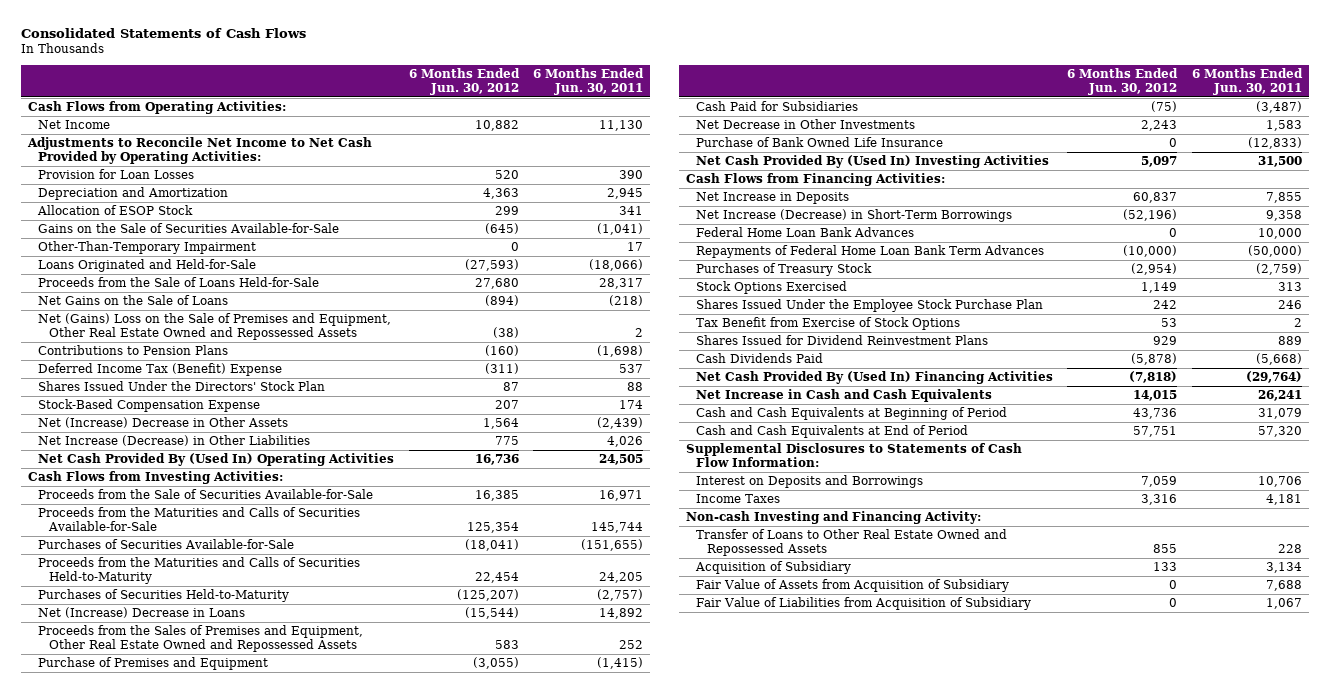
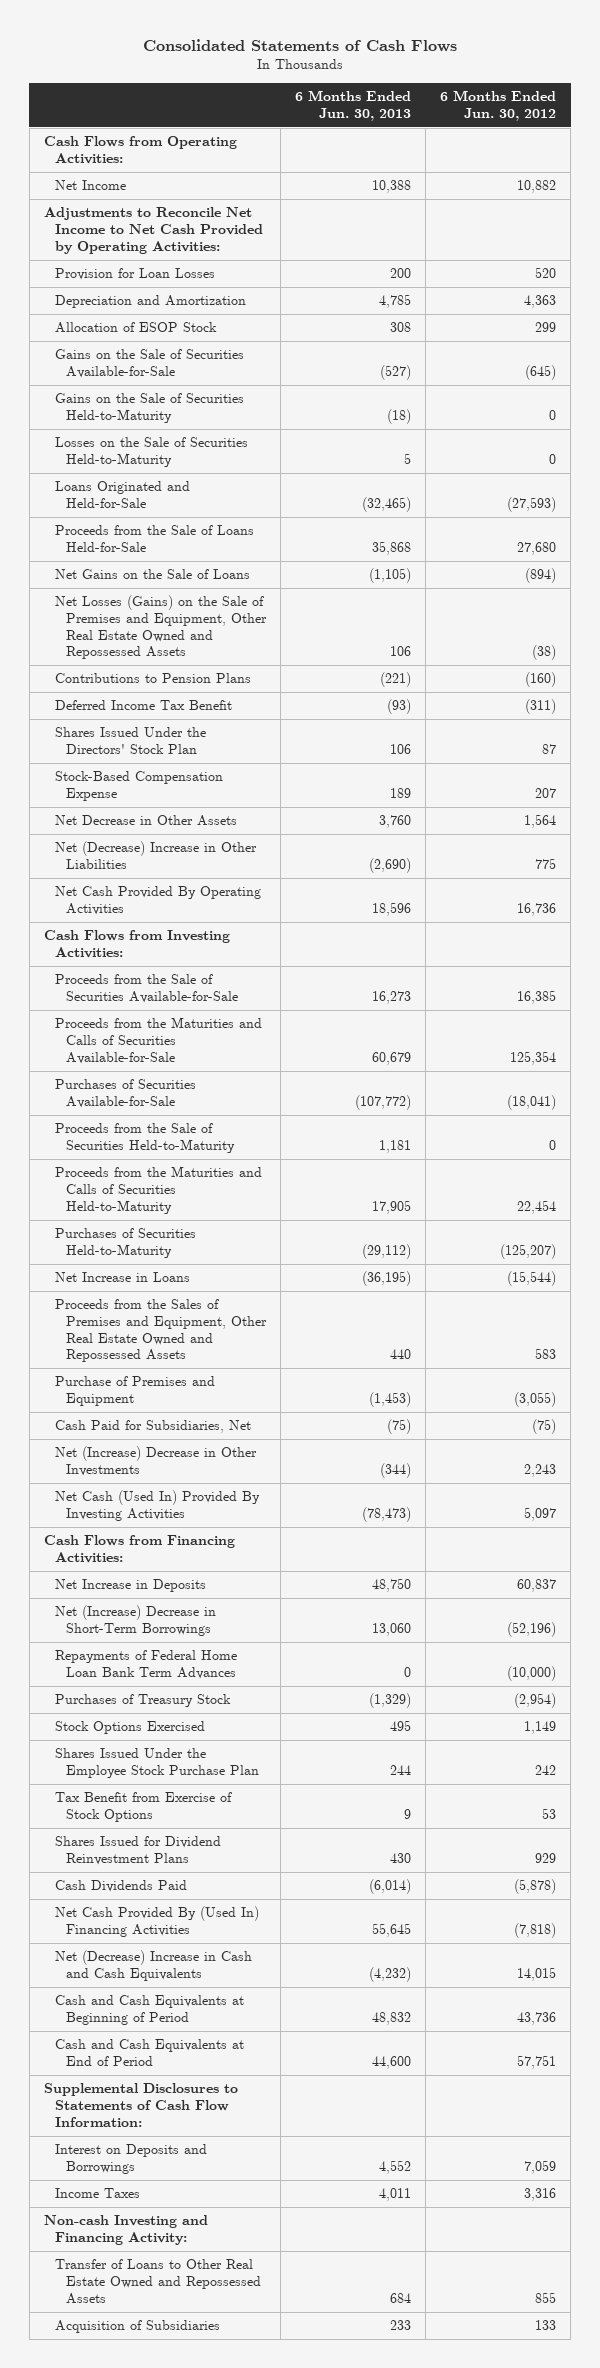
[533,67,645,95] 6 Months Ended Jun. 30, 2011 -> none
none -> [295,90,412,121] 6 Months Ended Jun. 30, 2013
[38,241,257,255] Other-Than-Temporary Impairment -> none
none -> [55,393,245,424] Gains on the Sale of Securities Held-to-Maturity
none -> [55,437,249,468] Losses on the Sale of Securities Held-to-Maturity
[38,313,392,340] Net (Gains) Loss on the Sale of Premises and Equipment, Other Real Estate Owned and Repossessed Assets -> [55,595,268,660] Net Losses (Gains) on the Sale of Premises and Equipment, Other Real Estate Owned and Repossessed Assets
[38,363,283,377] Deferred Income Tax (Benefit) Expense -> [55,700,233,711] Deferred Income Tax Benefit
[38,417,289,429] Net (Increase) Decrease in Other Assets -> [55,815,238,827] Net Decrease in Other Assets
[38,435,311,447] Net Increase (Decrease) in Other Liabilities -> [55,841,258,870] Net (Decrease) Increase in Other Liabilities
[38,453,395,467] Net Cash Provided By (Used In) Operating Activities -> [55,886,262,916] Net Cash Provided By Operating Activities
none -> [55,1123,236,1154] Proceeds from the Sale of Securities Held-to-Maturity
[38,607,246,619] Net (Increase) Decrease in Loans -> [55,1272,191,1283] Net Increase in Loans
[696,137,944,148] Purchase of Bank Owned Life Insurance -> none
[696,101,859,112] Cash Paid for Subsidiaries -> [55,1420,252,1434] Cash Paid for Subsidiaries, Net
[696,119,916,130] Net Decrease in Other Investments -> [55,1446,258,1477] Net (Increase) Decrease in Other Investments
[696,155,1050,169] Net Cash Provided By (Used In) Investing Activities -> [55,1490,261,1522] Net Cash (Used In) Provided By Investing Activities
[696,227,915,238] Federal Home Loan Bank Advances -> none
[696,209,1013,223] Net Increase (Decrease) in Short-Term Borrowings -> [55,1605,217,1637] Net (Increase) Decrease in Short-Term Borrowings
[696,389,993,403] Net Increase in Cash and Cash Equivalents -> [55,1950,253,1982] Net (Decrease) Increase in Cash and Cash Equivalents
[696,579,1010,593] Fair Value of Assets from Acquisition of Subsidiary -> none
[696,597,1032,611] Fair Value of Liabilities from Acquisition of Subsidiary -> none
[695,561,852,575] Acquisition of Subsidiary -> [55,2320,221,2334] Acquisition of Subsidiaries

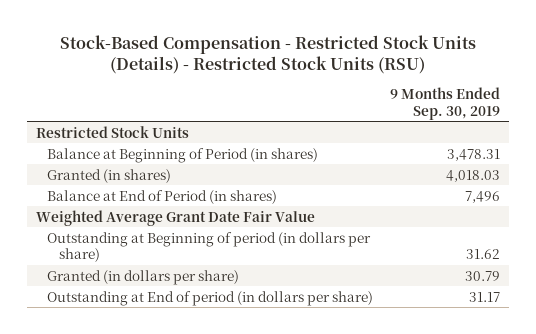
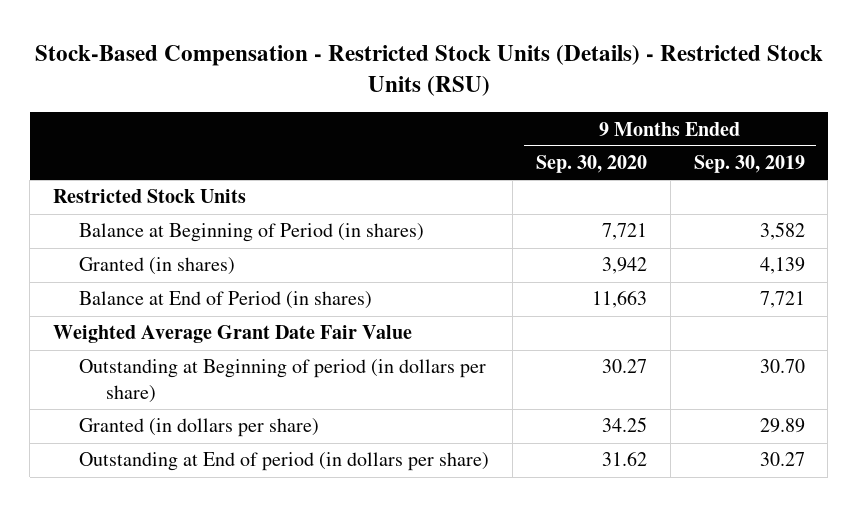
none -> [536,155,648,174] Sep. 30, 2020
[447,148,501,161] 3,478.31 -> [759,222,805,241] 3,582
[446,169,501,182] 4,018.03 -> [759,257,805,275] 4,139
[465,190,501,203] 7,496 -> [759,291,805,309] 7,721
[466,249,501,260] 31.62 -> [759,359,805,374] 30.70
[465,270,501,281] 30.79 -> [759,418,805,434] 29.89
[469,291,501,302] 31.17 -> [759,452,805,467] 30.27

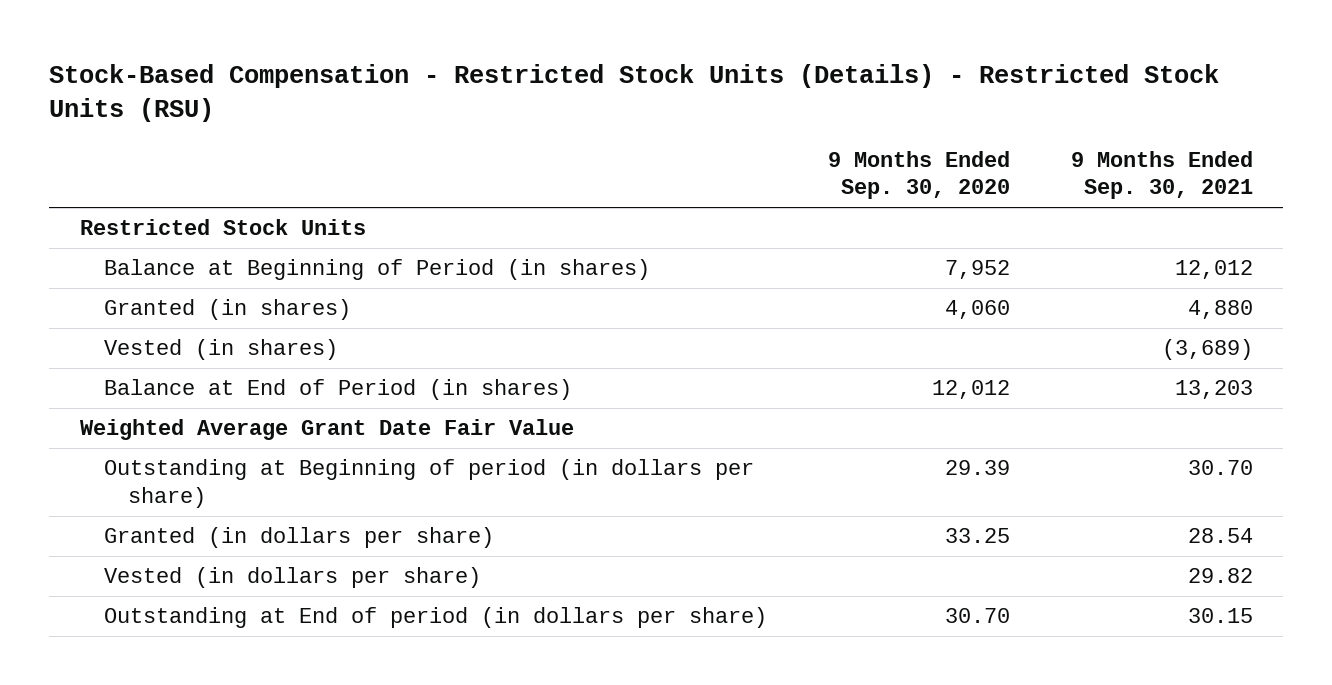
[693,155,805,174] Sep. 30, 2019 -> none
none -> [1070,150,1253,200] 9 Months Ended Sep. 30, 2021
[602,223,648,241] 7,721 -> [944,260,1010,280] 7,952
[602,257,648,275] 3,942 -> [944,300,1010,320] 4,060
none -> [103,339,338,361] Vested (in shares)
[592,290,648,309] 11,663 -> [931,380,1010,400] 12,012
[602,359,648,374] 30.27 -> [944,460,1010,476] 29.39
[602,417,648,433] 34.25 -> [944,528,1010,544] 33.25
none -> [103,567,481,589] Vested (in dollars per share)
[602,451,648,467] 31.62 -> [944,608,1010,624] 30.70

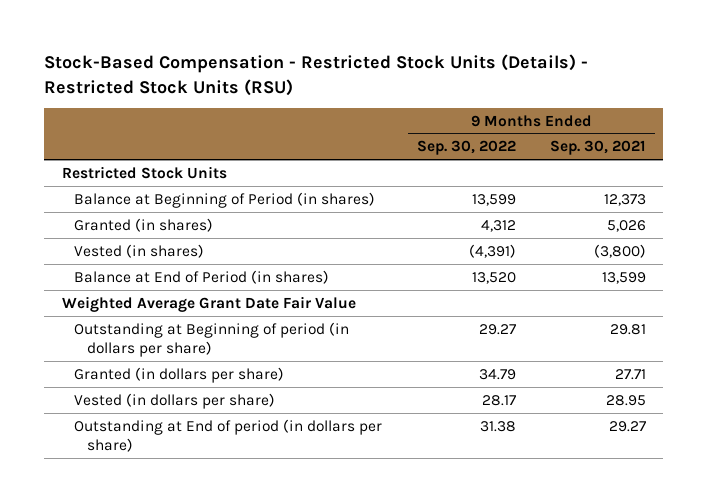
[827,150,1010,200] 9 Months Ended Sep. 30, 2020 -> none
none -> [416,140,516,156] Sep. 30, 2022
[1174,260,1253,280] 12,012 -> [604,193,647,206] 12,373
[1187,300,1253,320] 4,880 -> [607,219,647,232] 5,026
[1161,339,1253,361] (3,689) -> [594,243,647,258] (3,800)
[1174,380,1253,400] 13,203 -> [602,271,647,284] 13,599
[1187,460,1253,476] 30.70 -> [610,323,647,335] 29.81
[1187,528,1253,544] 28.54 -> [615,368,647,380] 27.71
[1187,568,1253,584] 29.82 -> [606,394,647,406] 28.95
[1187,608,1253,624] 30.15 -> [609,420,647,432] 29.27

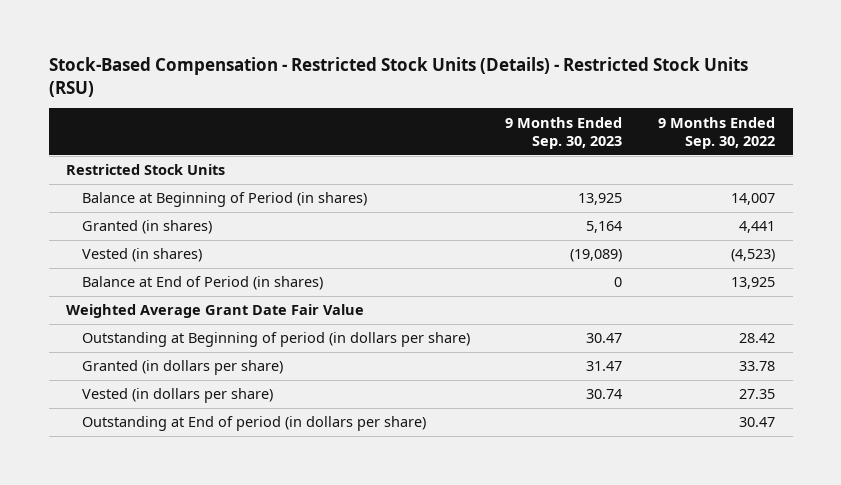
[550,140,647,156] Sep. 30, 2021 -> none
none -> [505,116,623,150] 9 Months Ended Sep. 30, 2023
[471,193,516,206] 13,599 -> [731,193,776,206] 14,007
[480,219,516,232] 4,312 -> [739,221,776,234] 4,441
[468,243,516,258] (4,391) -> [731,249,776,263] (4,523)
[471,271,516,284] 13,520 -> [731,277,776,290] 13,925
[478,323,516,335] 29.27 -> [739,333,776,344] 28.42
[478,368,516,380] 34.79 -> [739,361,776,372] 33.78
[481,394,516,406] 28.17 -> [739,389,776,400] 27.35
[479,420,516,432] 31.38 -> [739,417,776,428] 30.47

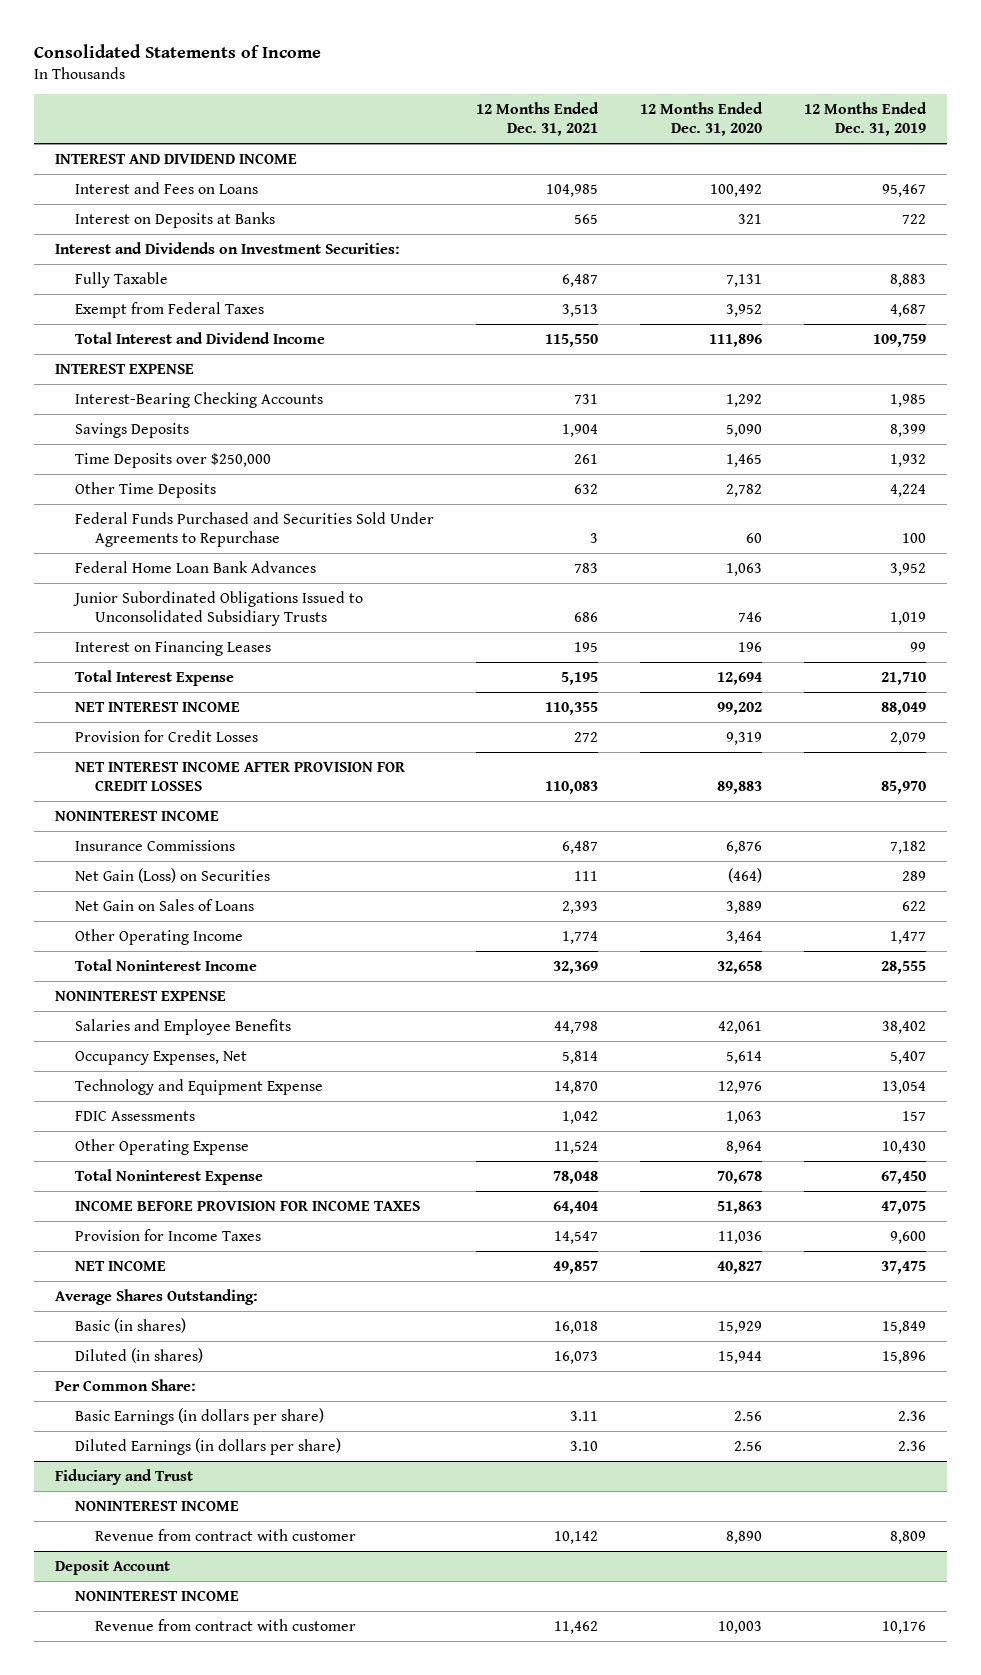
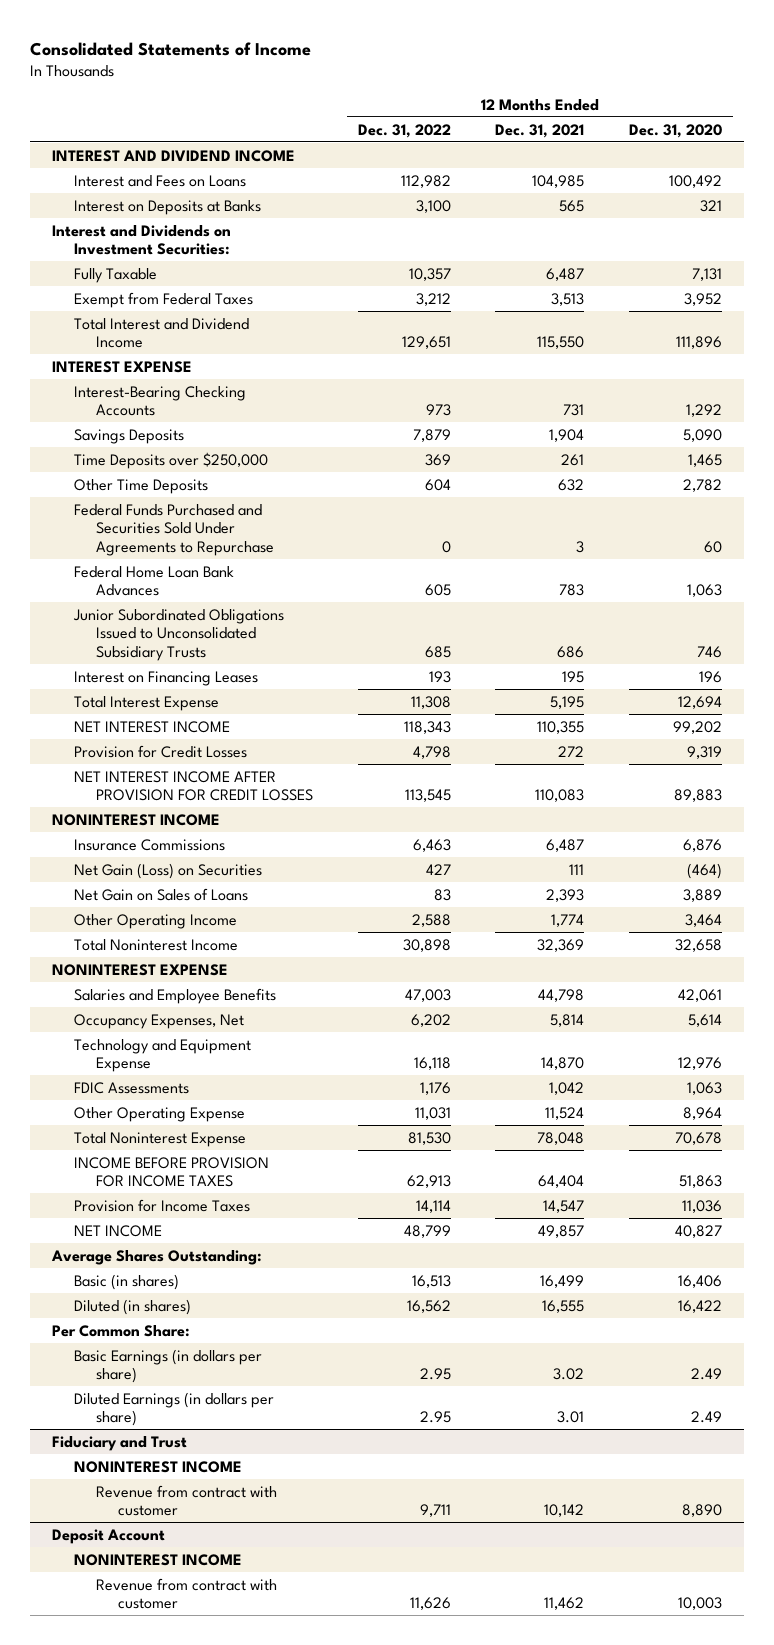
[803,101,927,137] 12 Months Ended Dec. 31, 2019 -> none
none -> [357,123,451,138] Dec. 31, 2022
[553,1320,598,1334] 16,018 -> [540,1274,585,1288] 16,499
[717,1320,762,1334] 15,929 -> [677,1274,722,1288] 16,406
[553,1350,598,1364] 16,073 -> [542,1299,585,1313] 16,555
[717,1350,762,1364] 15,944 -> [677,1299,722,1313] 16,422
[569,1410,598,1421] 3.11 -> [553,1368,585,1381] 3.02
[733,1410,762,1421] 2.56 -> [690,1368,722,1381] 2.49
[569,1440,598,1451] 3.10 -> [557,1411,585,1424] 3.01
[733,1440,762,1451] 2.56 -> [690,1411,722,1424] 2.49

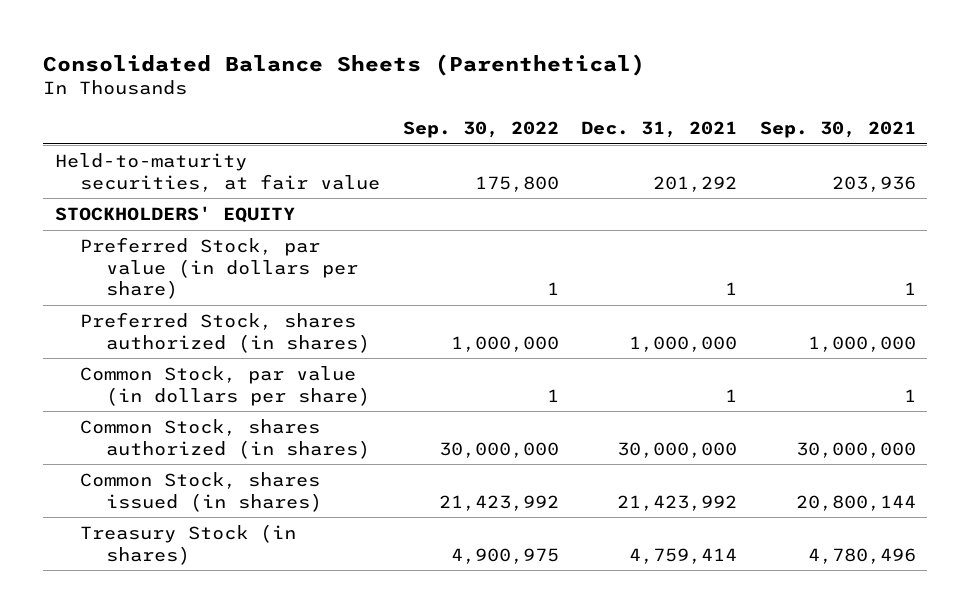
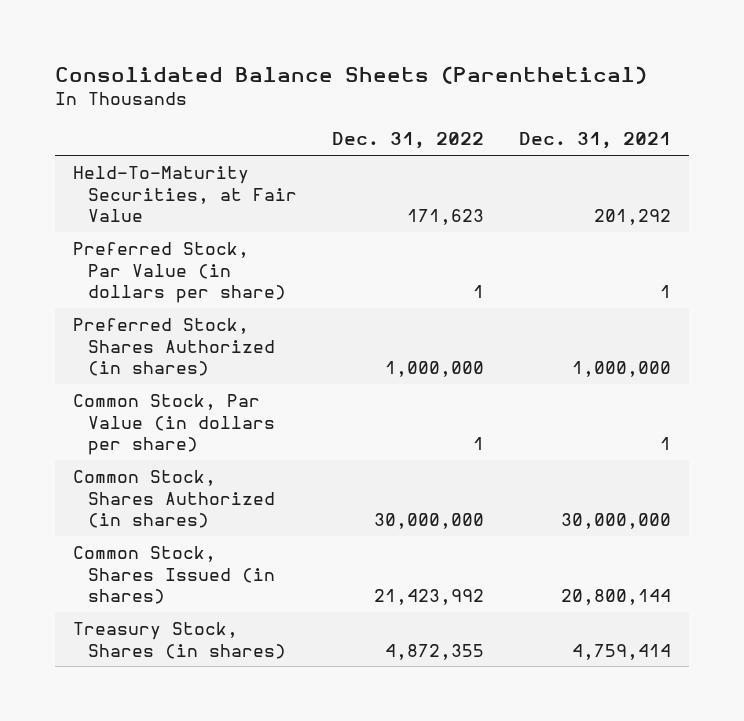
[402,121,559,139] Sep. 30, 2022 -> none
[759,121,916,139] Sep. 30, 2021 -> none
none -> [332,132,485,150] Dec. 31, 2022
[54,206,295,224] STOCKHOLDERS' EQUITY -> none
[54,153,381,192] Held-to-maturity securities, at fair value -> [72,166,297,223] Held-To-Maturity Securities, at Fair Value
[80,237,359,300] Preferred Stock, par value (in dollars per share) -> [72,242,286,304] Preferred Stock, Par Value (in dollars per share)
[80,312,371,353] Preferred Stock, shares authorized (in shares) -> [72,318,275,377] Preferred Stock, Shares Authorized (in shares)
[80,366,371,406] Common Stock, par value (in dollars per share) -> [72,394,275,456] Common Stock, Par Value (in dollars per share)
[80,419,371,459] Common Stock, shares authorized (in shares) -> [72,470,275,529] Common Stock, Shares Authorized (in shares)
[80,472,323,512] Common Stock, shares issued (in shares) -> [72,546,275,605] Common Stock, Shares Issued (in shares)
[617,494,738,511] 21,423,992 -> [561,589,672,606] 20,800,144
[80,524,297,565] Treasury Stock (in shares) -> [72,622,286,659] Treasury Stock, Shares (in shares)

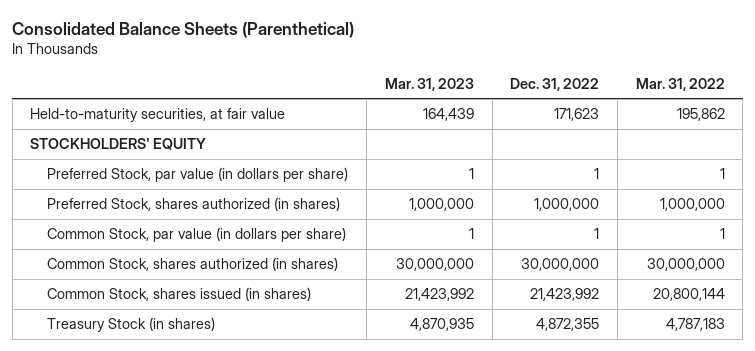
[519,132,672,150] Dec. 31, 2021 -> none
none -> [384,77,474,91] Mar. 31, 2023
none -> [635,77,725,91] Mar. 31, 2022
[72,166,297,223] Held-To-Maturity Securities, at Fair Value -> [30,108,286,123] Held-to-maturity securities, at fair value
none -> [30,138,207,151] STOCKHOLDERS' EQUITY
[72,242,286,304] Preferred Stock, Par Value (in dollars per share) -> [47,167,349,183] Preferred Stock, par value (in dollars per share)
[72,318,275,377] Preferred Stock, Shares Authorized (in shares) -> [47,197,341,212] Preferred Stock, shares authorized (in shares)
[72,394,275,456] Common Stock, Par Value (in dollars per share) -> [47,227,347,243] Common Stock, par value (in dollars per share)
[72,470,275,529] Common Stock, Shares Authorized (in shares) -> [47,257,339,272] Common Stock, shares authorized (in shares)
[72,546,275,605] Common Stock, Shares Issued (in shares) -> [47,287,312,302] Common Stock, shares issued (in shares)
[72,622,286,659] Treasury Stock, Shares (in shares) -> [47,317,216,333] Treasury Stock (in shares)

